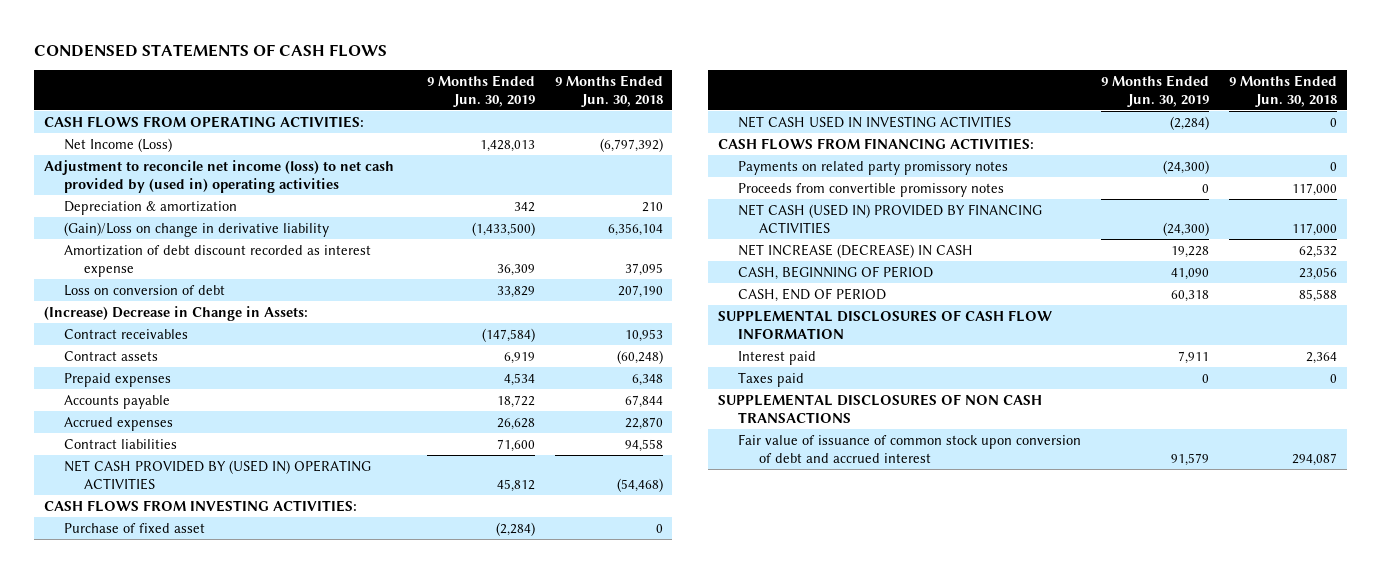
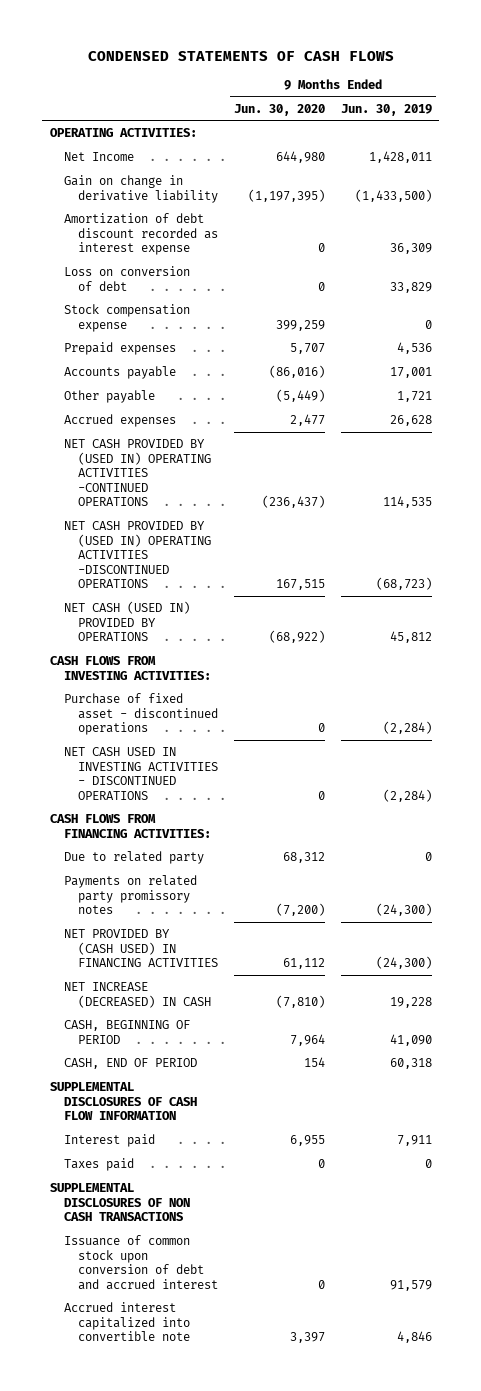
[554,74,663,107] 9 Months Ended Jun. 30, 2018 -> none
none -> [233,103,325,116] Jun. 30, 2020
[43,159,394,193] Adjustment to reconcile net income (loss) to net cash provided by (used in) operating activities -> none
[63,200,237,215] Depreciation & amortization -> none
[43,115,364,128] CASH FLOWS FROM OPERATING ACTIVITIES: -> [49,128,197,138] OPERATING ACTIVITIES:
[63,137,172,152] Net Income (Loss) -> [63,152,134,162] Net Income
[479,139,535,152] 1,428,013 -> [368,151,432,164] 1,428,011
[63,221,329,237] (Gain)/Loss on change in derivative liability -> [63,175,219,203] Gain on change in derivative liability
[43,305,308,321] (Increase) Decrease in Change in Assets: -> none
[63,328,188,339] Contract receivables -> none
[63,350,158,361] Contract assets -> none
none -> [63,304,190,332] Stock compensation expense
[503,372,535,386] 4,534 -> [396,342,432,355] 4,536
[496,394,535,408] 18,722 -> [389,367,432,379] 17,001
none -> [63,390,155,404] Other payable
[63,438,177,449] Contract liabilities -> none
none -> [63,439,212,507] NET CASH PROVIDED BY (USED IN) OPERATING ACTIVITIES -CONTINUED OPERATIONS
none -> [63,521,212,589] NET CASH PROVIDED BY (USED IN) OPERATING ACTIVITIES -DISCONTINUED OPERATIONS
[63,459,371,490] NET CASH PROVIDED BY (USED IN) OPERATING ACTIVITIES -> [63,601,190,642] NET CASH (USED IN) PROVIDED BY OPERATIONS
[63,522,205,533] Purchase of fixed asset -> [63,693,219,736] Purchase of fixed asset - discontinued operations
[738,115,1012,128] NET CASH USED IN INVESTING ACTIVITIES -> [63,747,219,800] NET CASH USED IN INVESTING ACTIVITIES - DISCONTINUED OPERATIONS
none -> [63,851,204,865] Due to related party
[738,182,1005,197] Proceeds from convertible promissory notes -> none
[738,203,1043,234] NET CASH (USED IN) PROVIDED BY FINANCING ACTIVITIES -> [63,929,219,968] NET PROVIDED BY (CASH USED) IN FINANCING ACTIVITIES
[738,243,974,258] NET INCREASE (DECREASE) IN CASH -> [63,982,212,1008] NET INCREASE (DECREASED) IN CASH
[738,433,1082,463] Fair value of issuance of common stock upon conversion of debt and accrued interest -> [63,1235,219,1290] Issuance of common stock upon conversion of debt and accrued interest
none -> [63,1302,191,1342] Accrued interest capitalized into convertible note

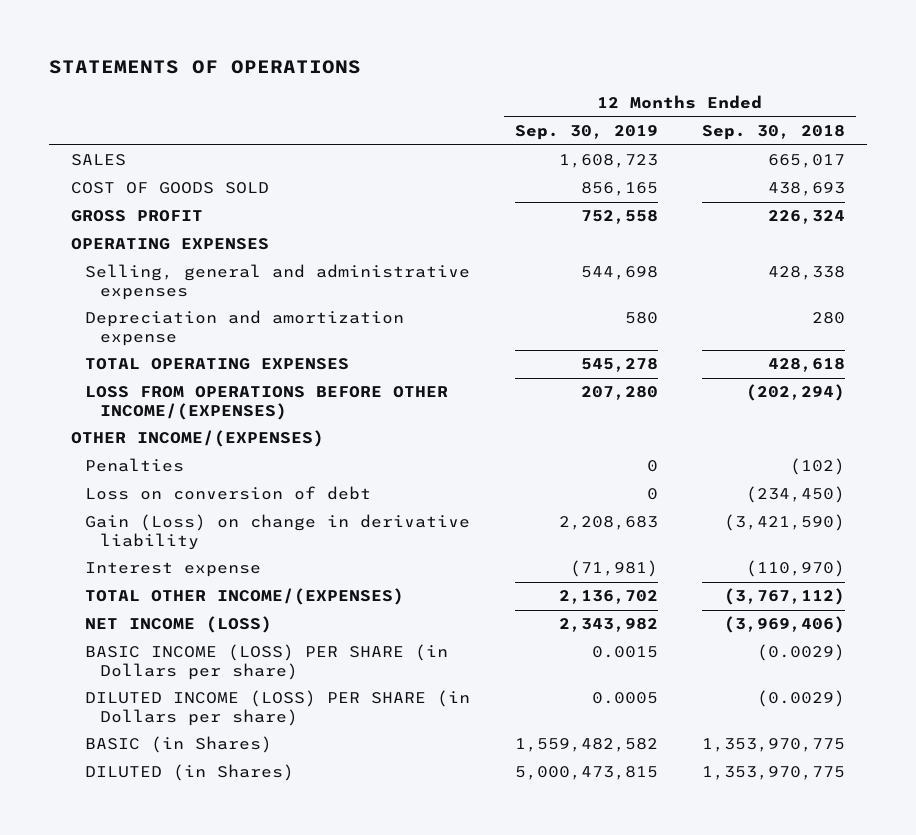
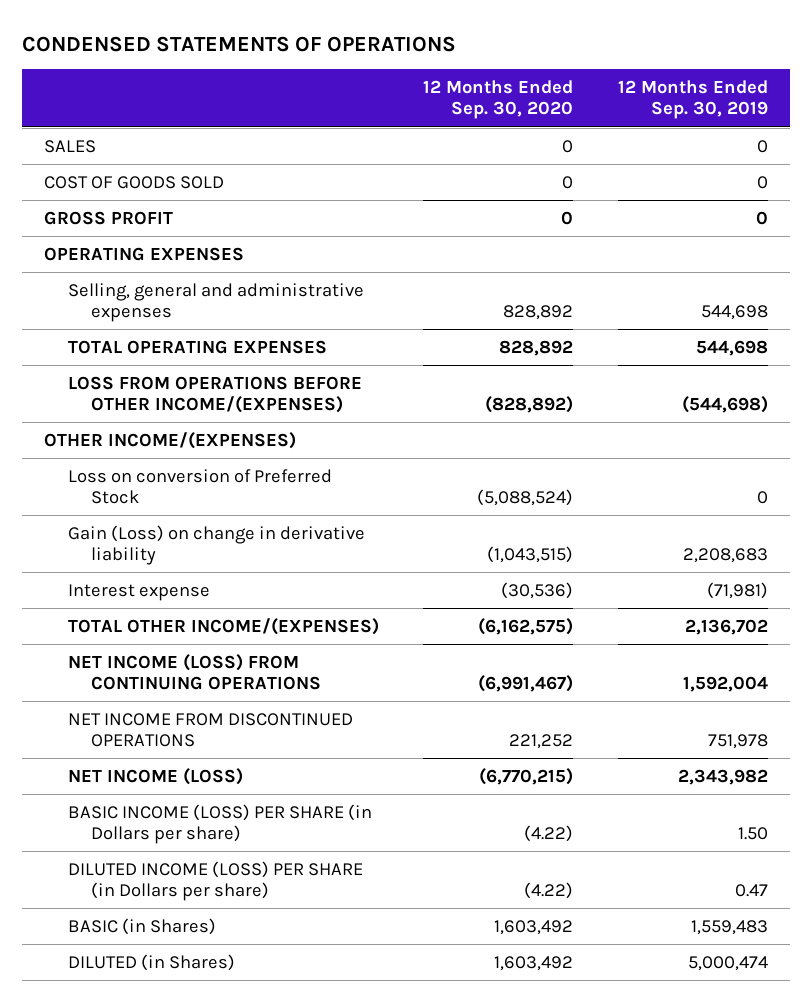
[48,60,361,75] STATEMENTS OF OPERATIONS -> [22,35,457,52] CONDENSED STATEMENTS OF OPERATIONS
[701,125,845,141] Sep. 30, 2018 -> none
none -> [423,80,574,120] 12 Months Ended Sep. 30, 2020
[558,154,658,169] 1,608,723 -> [756,139,768,153] 0
[580,182,658,197] 856,165 -> [756,175,768,189] 0
[580,210,658,225] 752,558 -> [755,210,768,225] 0
[85,310,405,346] Depreciation and amortization expense -> none
[580,358,658,373] 545,278 -> [695,339,768,356] 544,698
[580,386,658,401] 207,280 -> [681,396,768,414] (544,698)
[85,458,185,473] Penalties -> none
[85,486,372,501] Loss on conversion of debt -> [67,468,332,505] Loss on conversion of Preferred Stock
none -> [67,653,321,691] NET INCOME (LOSS) FROM CONTINUING OPERATIONS
none -> [67,712,353,748] NET INCOME FROM DISCONTINUED OPERATIONS
[591,646,658,659] 0.0015 -> [737,827,768,841] 1.50
[591,692,658,705] 0.0005 -> [734,884,768,898] 0.47
[514,738,658,753] 1,559,482,582 -> [690,919,768,935] 1,559,483
[514,766,658,781] 5,000,473,815 -> [687,955,768,971] 5,000,474

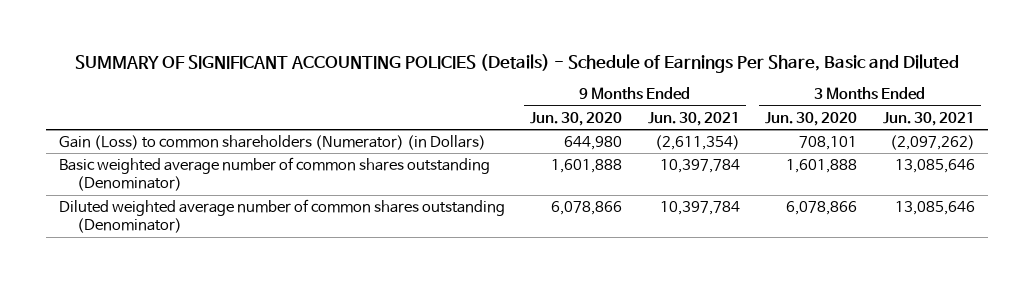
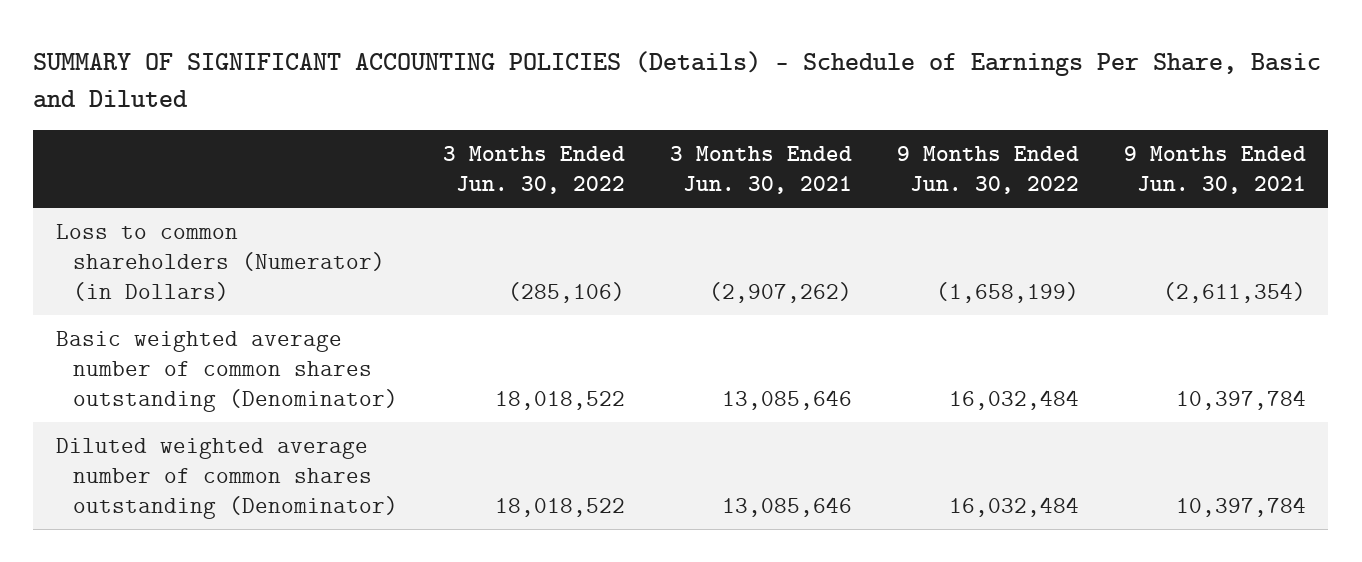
[530,111,623,126] Jun. 30, 2020 -> none
[765,111,858,126] Jun. 30, 2020 -> none
none -> [443,145,626,194] 3 Months Ended Jun. 30, 2022
none -> [897,145,1080,194] 9 Months Ended Jun. 30, 2022
[58,134,486,150] Gain (Loss) to common shareholders (Numerator) (in Dollars) -> [55,223,386,301] Loss to common shareholders (Numerator) (in Dollars)
[890,134,976,150] (2,097,262) -> [709,281,853,303] (2,907,262)

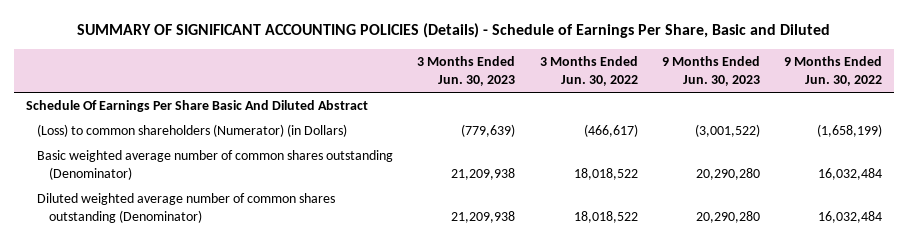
[670,145,853,194] 3 Months Ended Jun. 30, 2021 -> none
[1123,145,1306,194] 9 Months Ended Jun. 30, 2021 -> none
none -> [417,56,516,86] 3 Months Ended Jun. 30, 2023
none -> [661,56,760,86] 9 Months Ended Jun. 30, 2023
none -> [25,100,368,113] Schedule Of Earnings Per Share Basic And Diluted Abstract
[55,223,386,301] Loss to common shareholders (Numerator) (in Dollars) -> [37,124,348,138] (Loss) to common shareholders (Numerator) (in Dollars)
[508,281,626,303] (285,106) -> [583,124,638,138] (466,617)

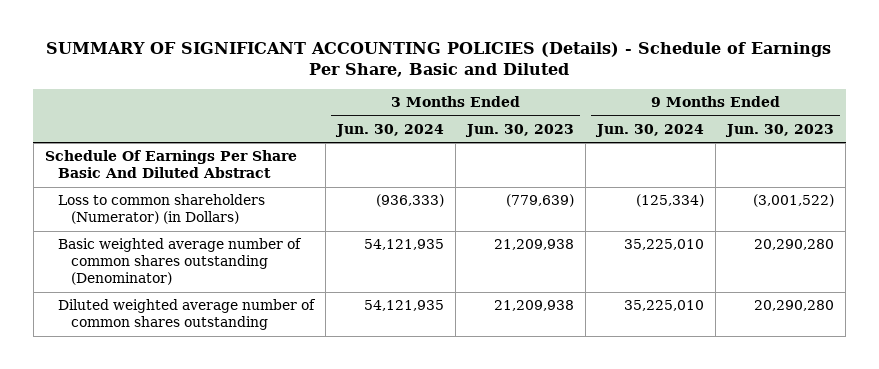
[539,56,638,86] 3 Months Ended Jun. 30, 2022 -> none
[783,56,882,86] 9 Months Ended Jun. 30, 2022 -> none
none -> [335,123,445,137] Jun. 30, 2024
none -> [595,123,705,137] Jun. 30, 2024
[37,124,348,138] (Loss) to common shareholders (Numerator) (in Dollars) -> [57,194,265,225] Loss to common shareholders (Numerator) (in Dollars)
[37,193,336,223] Diluted weighted average number of common shares outstanding (Denominator) -> [57,299,316,331] Diluted weighted average number of common shares outstanding

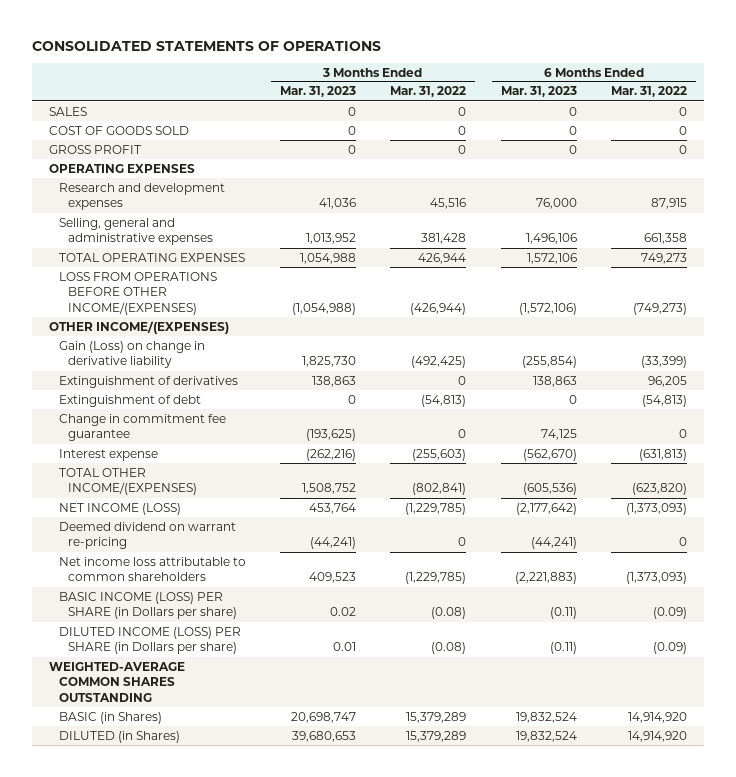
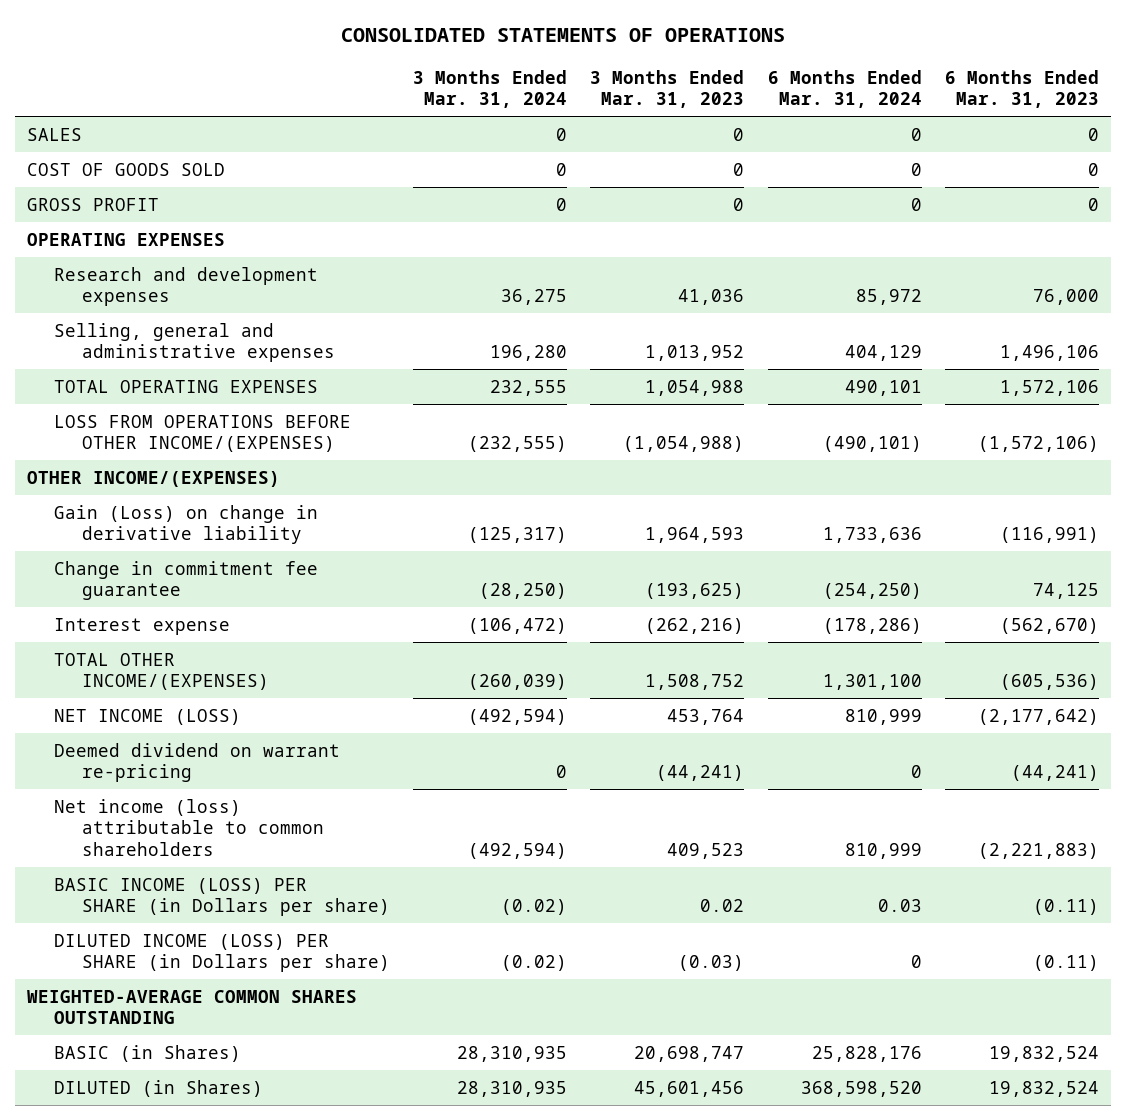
[390,86,467,98] Mar. 31, 2022 -> none
[611,86,688,98] Mar. 31, 2022 -> none
none -> [412,69,567,109] 3 Months Ended Mar. 31, 2024
none -> [767,69,922,109] 6 Months Ended Mar. 31, 2024
[58,375,238,388] Extinguishment of derivatives -> none
[58,394,201,407] Extinguishment of debt -> none
[301,356,356,368] 1,825,730 -> [645,527,745,544] 1,964,593
[521,356,577,369] (255,854) -> [999,527,1099,544] (116,991)
[58,556,246,582] Net income loss attributable to common shareholders -> [54,798,324,857] Net income (loss) attributable to common shareholders
[332,642,356,652] 0.01 -> [678,955,745,972] (0.03)
[291,730,356,742] 39,680,653 -> [634,1080,745,1097] 45,601,456

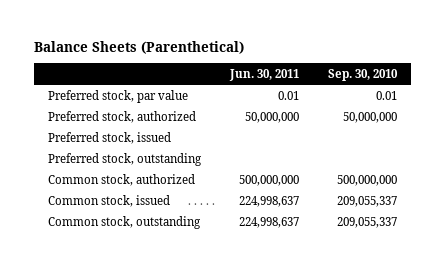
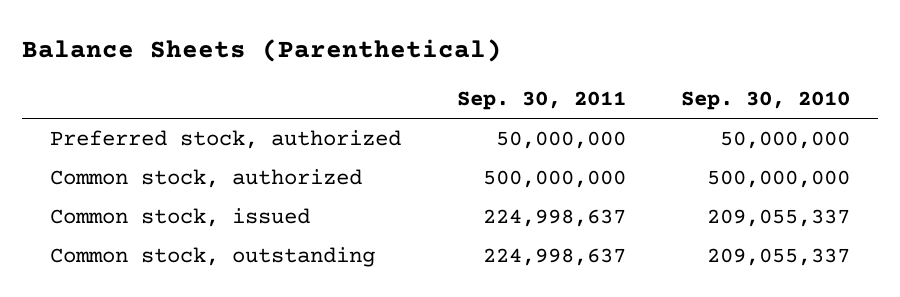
[228,69,299,82] Jun. 30, 2011 -> none
none -> [456,91,626,111] Sep. 30, 2011
[47,89,188,103] Preferred stock, par value -> none
[47,131,171,144] Preferred stock, issued -> none
[47,152,202,166] Preferred stock, outstanding -> none

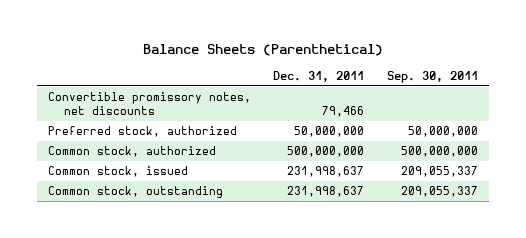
[681,91,851,111] Sep. 30, 2010 -> none
none -> [273,70,365,82] Dec. 31, 2011
none -> [48,92,252,115] Convertible promissory notes, net discounts
[482,209,626,228] 224,998,637 -> [400,166,478,178] 209,055,337
[482,248,626,267] 224,998,637 -> [400,186,478,198] 209,055,337

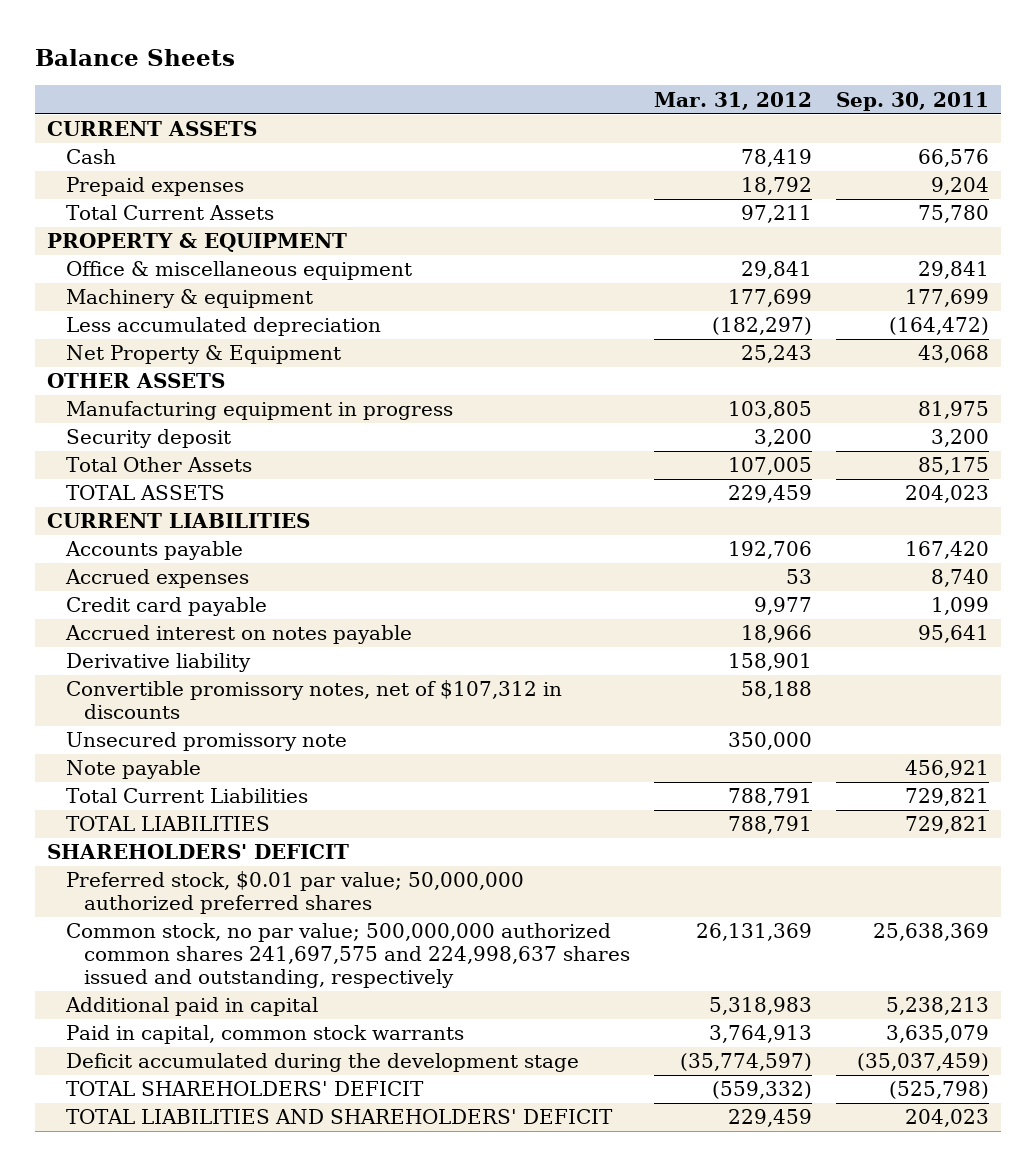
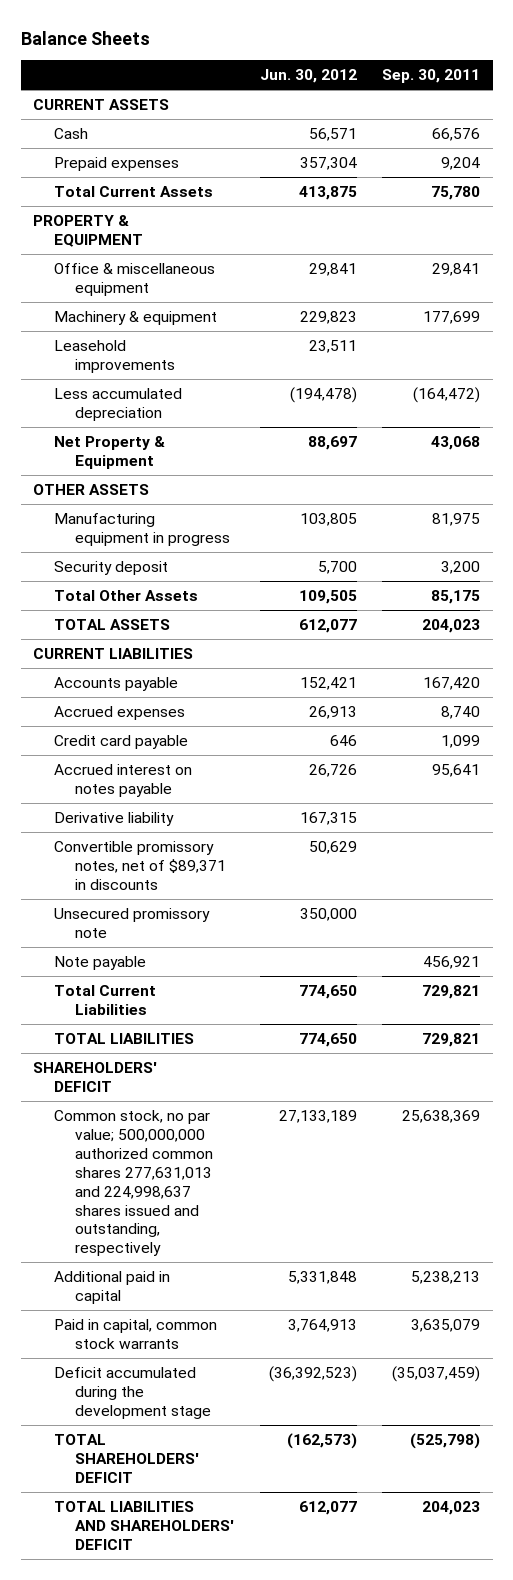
[653,91,812,110] Mar. 31, 2012 -> none
none -> [259,69,357,84] Jun. 30, 2012
none -> [54,340,176,373] Leasehold improvements
[65,680,562,719] Convertible promissory notes, net of $107,312 in discounts -> [54,841,227,890] Convertible promissory notes, net of $89,371 in discounts
[65,871,524,914] Preferred stock, $0.01 par value; 50,000,000 authorized preferred shares -> none
[65,923,630,988] Common stock, no par value; 500,000,000 authorized common shares 241,697,575 and 224,998,637 shares issued and outstanding, respectively -> [54,1110,214,1257] Common stock, no par value; 500,000,000 authorized common shares 277,631,013 and 224,998,637 shares issued and outstanding, respectively

